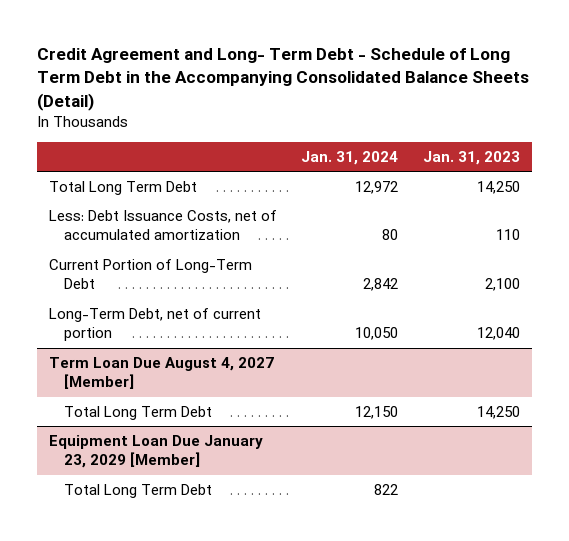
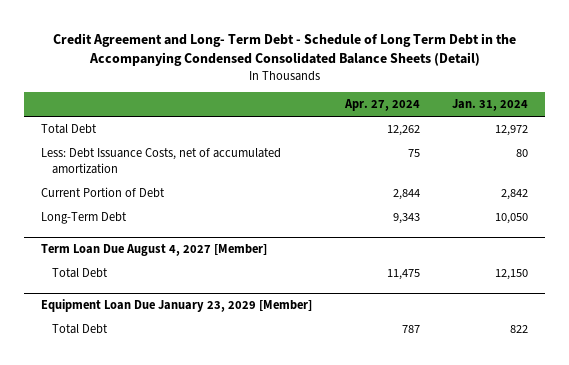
[37,48,530,111] Credit Agreement and Long- Term Debt - Schedule of Long Term Debt in the Accompanying Consolidated Balance Sheets (Detail) -> [52,32,516,66] Credit Agreement and Long- Term Debt - Schedule of Long Term Debt in the Accompanying Condensed Consolidated Balance Sheets (Detail)
[422,150,520,165] Jan. 31, 2023 -> none
none -> [343,99,420,112] Apr. 27, 2024
[49,181,198,196] Total Long Term Debt -> [40,124,97,135] Total Debt
[49,259,253,290] Current Portion of Long-Term Debt -> [40,187,165,199] Current Portion of Debt
[49,308,262,342] Long-Term Debt, net of current portion -> [40,212,127,225] Long-Term Debt
[64,406,213,421] Total Long Term Debt -> [51,268,108,279] Total Debt
[64,484,213,499] Total Long Term Debt -> [51,324,108,335] Total Debt

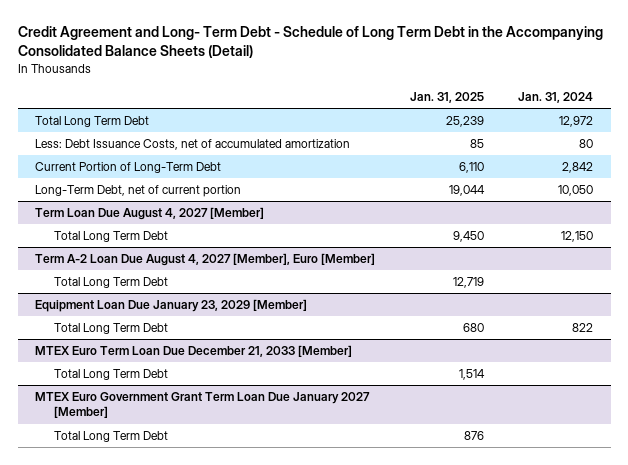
[52,32,516,66] Credit Agreement and Long- Term Debt - Schedule of Long Term Debt in the Accompanying Condensed Consolidated Balance Sheets (Detail) -> [17,25,603,58] Credit Agreement and Long- Term Debt - Schedule of Long Term Debt in the Accompanying Consolidated Balance Sheets (Detail)
[343,99,420,112] Apr. 27, 2024 -> none
none -> [409,91,484,103] Jan. 31, 2025
[40,124,97,135] Total Debt -> [35,116,150,128] Total Long Term Debt
[40,187,165,199] Current Portion of Debt -> [35,162,222,174] Current Portion of Long-Term Debt
[40,212,127,225] Long-Term Debt -> [35,185,242,198] Long-Term Debt, net of current portion
[51,268,108,279] Total Debt -> [53,231,168,243] Total Long Term Debt
none -> [35,253,376,267] Term A-2 Loan Due August 4, 2027 [Member], Euro [Member]
none -> [53,277,168,289] Total Long Term Debt
[51,324,108,335] Total Debt -> [53,323,168,335] Total Long Term Debt
none -> [35,345,353,358] MTEX Euro Term Loan Due December 21, 2033 [Member]
none -> [53,369,168,381] Total Long Term Debt
none -> [35,392,371,419] MTEX Euro Government Grant Term Loan Due January 2027 [Member]
none -> [53,431,168,443] Total Long Term Debt

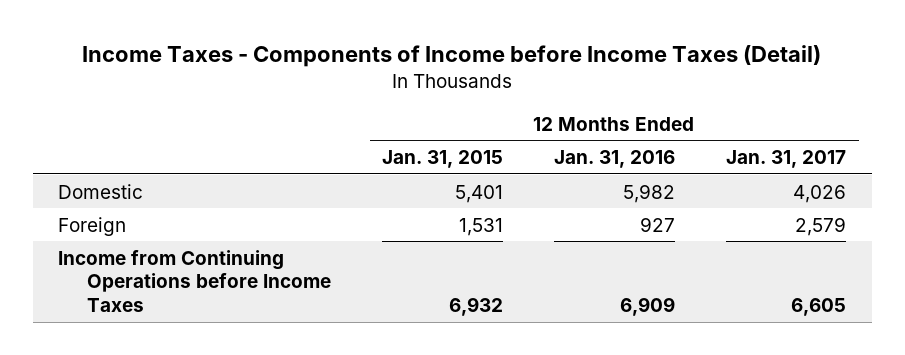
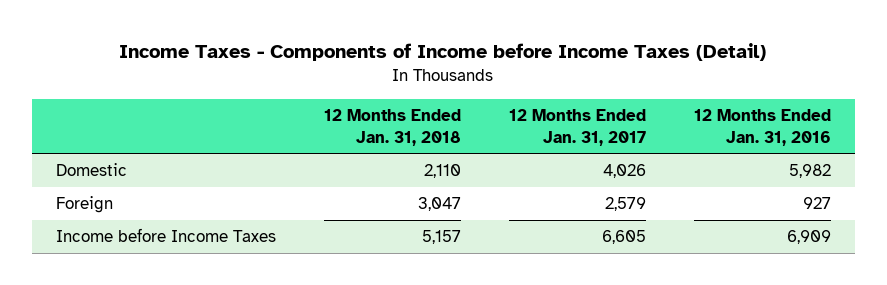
[382,149,504,168] Jan. 31, 2015 -> none
none -> [323,108,461,146] 12 Months Ended Jan. 31, 2018
[58,249,332,313] Income from Continuing Operations before Income Taxes -> [55,228,276,243] Income before Income Taxes

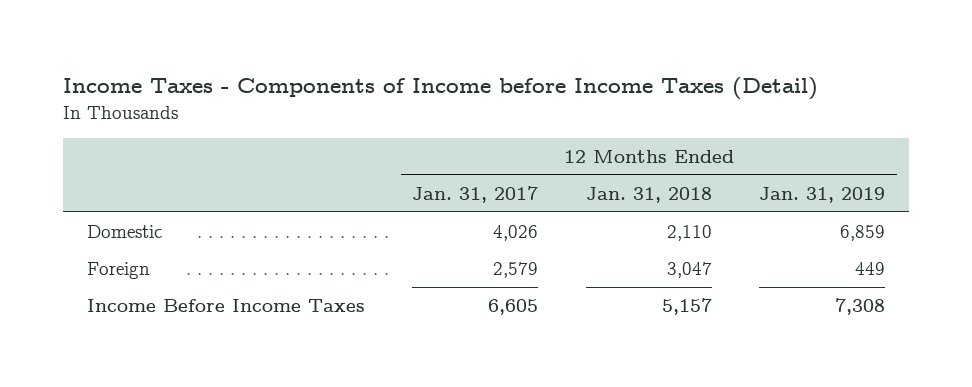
[693,108,831,146] 12 Months Ended Jan. 31, 2016 -> none
none -> [759,186,886,203] Jan. 31, 2019
[55,228,276,243] Income before Income Taxes -> [87,298,366,312] Income Before Income Taxes

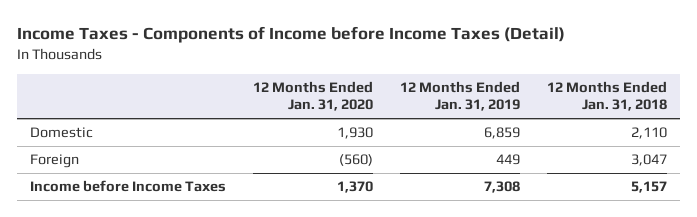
[412,185,539,203] Jan. 31, 2017 -> none
none -> [253,81,374,112] 12 Months Ended Jan. 31, 2020
[87,298,366,312] Income Before Income Taxes -> [30,180,227,193] Income before Income Taxes

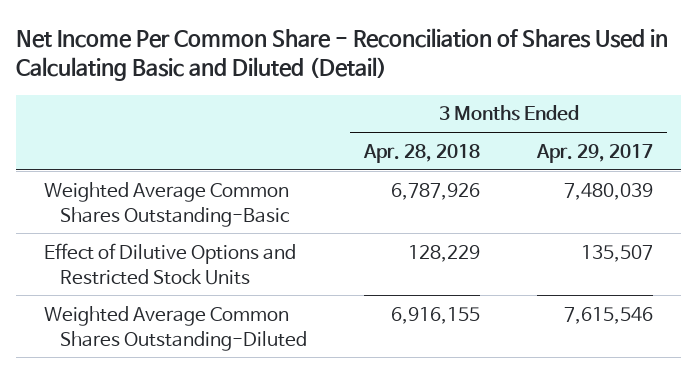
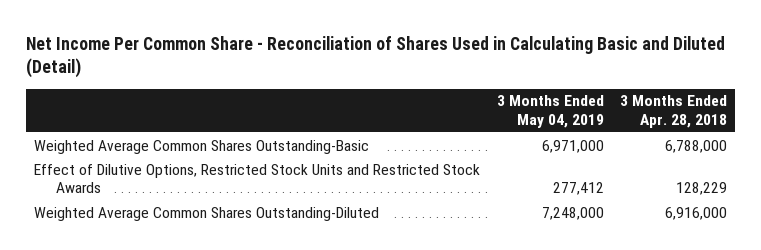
[535,143,653,163] Apr. 29, 2017 -> none
none -> [496,95,604,128] 3 Months Ended May 04, 2019
[391,182,481,200] 6,787,926 -> [665,139,728,153] 6,788,000
[44,242,297,285] Effect of Dilutive Options and Restricted Stock Units -> [34,163,481,194] Effect of Dilutive Options, Restricted Stock Units and Restricted Stock Awards
[391,306,481,324] 6,916,155 -> [665,206,728,220] 6,916,000

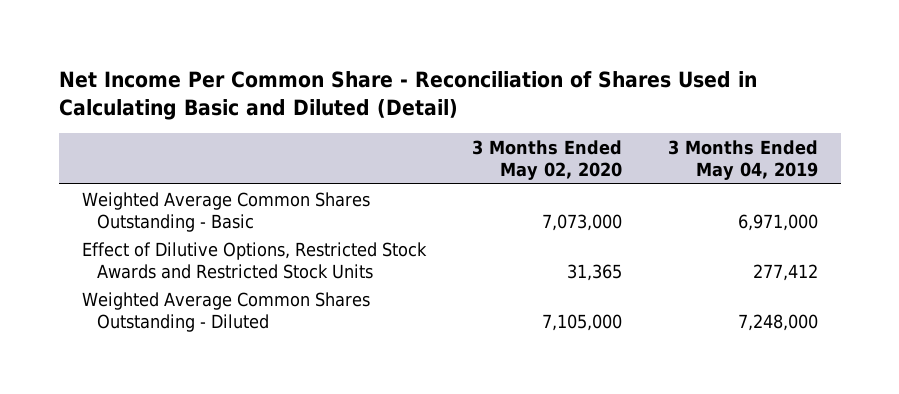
[620,95,728,128] 3 Months Ended Apr. 28, 2018 -> none
none -> [471,140,622,181] 3 Months Ended May 02, 2020
[34,139,370,154] Weighted Average Common Shares Outstanding-Basic -> [81,191,370,232] Weighted Average Common Shares Outstanding - Basic
[34,163,481,194] Effect of Dilutive Options, Restricted Stock Units and Restricted Stock Awards -> [81,241,427,279] Effect of Dilutive Options, Restricted Stock Awards and Restricted Stock Units
[34,206,380,221] Weighted Average Common Shares Outstanding-Diluted -> [81,291,370,332] Weighted Average Common Shares Outstanding - Diluted

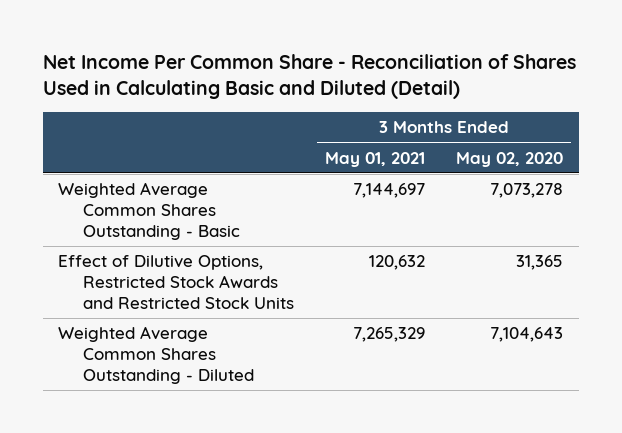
[667,140,818,181] 3 Months Ended May 04, 2019 -> none
none -> [325,151,426,167] May 01, 2021
[541,213,622,231] 7,073,000 -> [490,183,564,199] 7,073,278
[541,313,622,331] 7,105,000 -> [490,327,564,343] 7,104,643

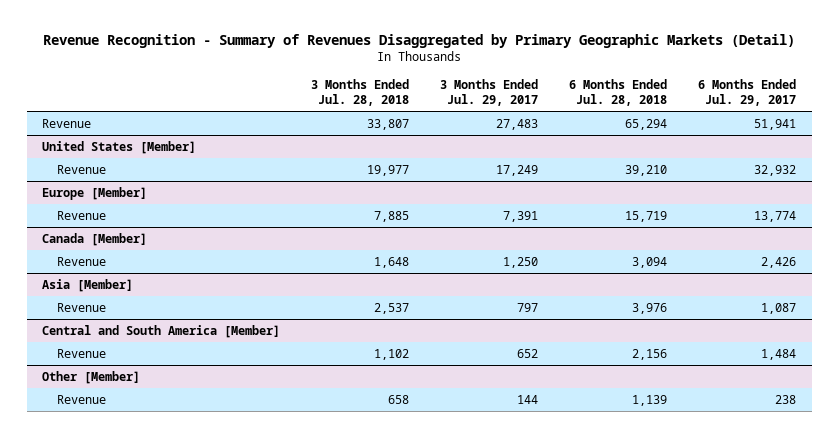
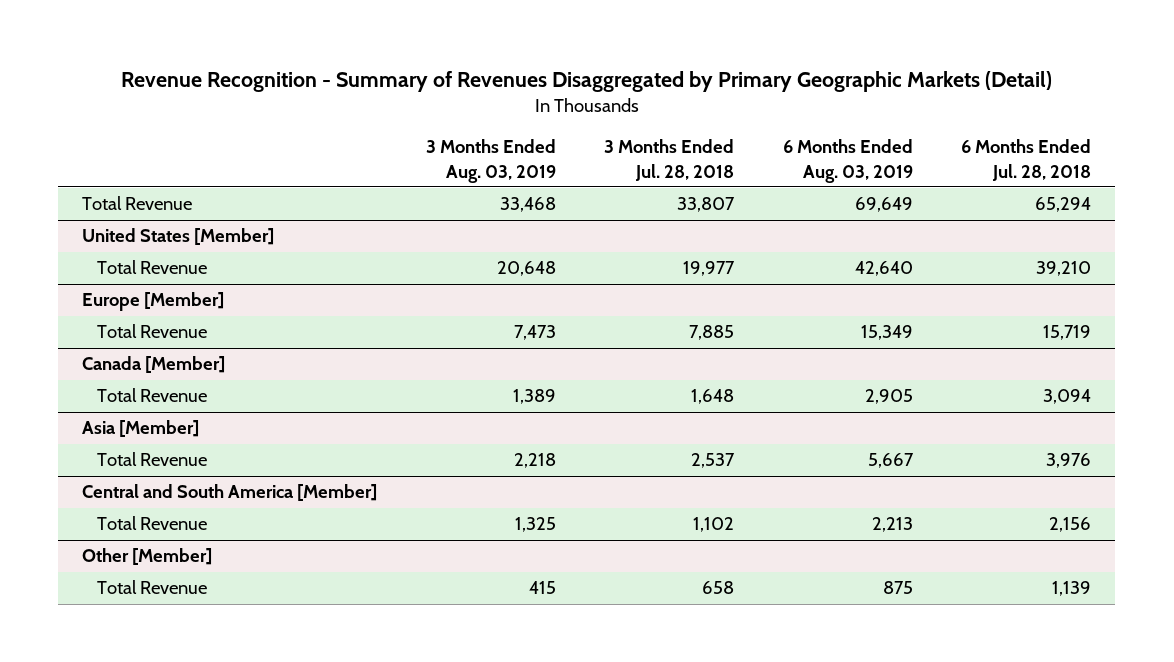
[440,79,539,107] 3 Months Ended Jul. 29, 2017 -> none
[698,79,797,107] 6 Months Ended Jul. 29, 2017 -> none
none -> [425,139,556,183] 3 Months Ended Aug. 03, 2019
none -> [782,139,913,183] 6 Months Ended Aug. 03, 2019
[42,118,92,128] Revenue -> [82,196,193,211] Total Revenue
[56,164,106,174] Revenue -> [97,260,208,275] Total Revenue
[56,210,106,220] Revenue -> [97,324,208,339] Total Revenue
[56,256,106,266] Revenue -> [97,388,208,403] Total Revenue
[56,302,106,312] Revenue -> [97,452,208,467] Total Revenue
[56,348,106,358] Revenue -> [97,516,208,531] Total Revenue
[56,394,106,404] Revenue -> [97,580,208,595] Total Revenue

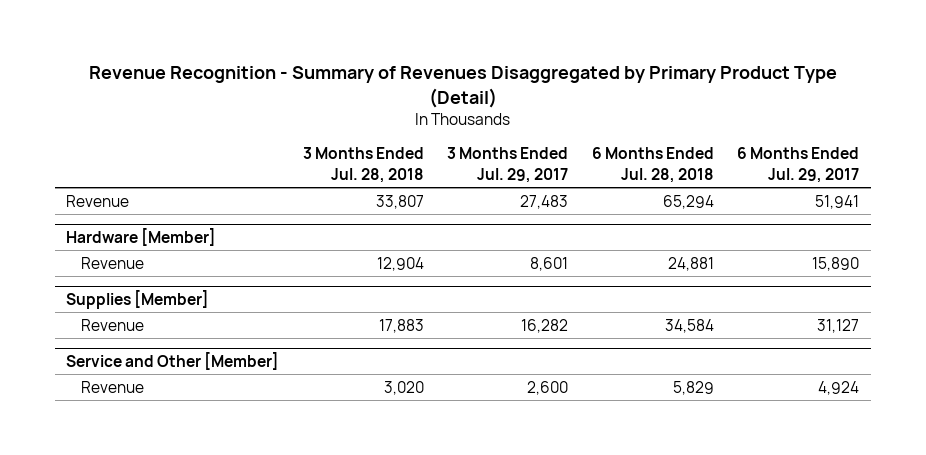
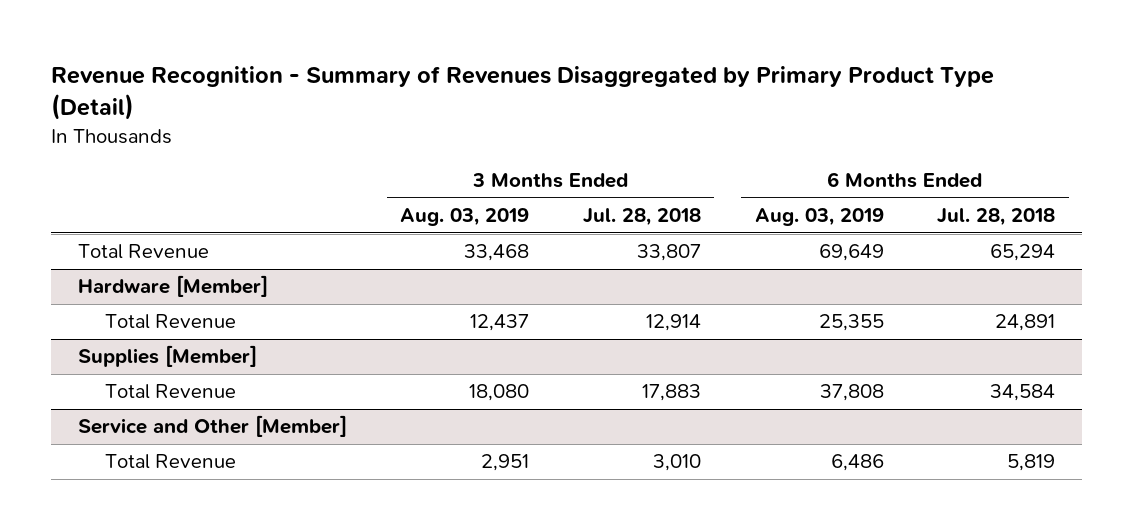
[447,147,569,183] 3 Months Ended Jul. 29, 2017 -> none
[737,147,860,183] 6 Months Ended Jul. 29, 2017 -> none
none -> [400,208,530,227] Aug. 03, 2019
none -> [754,208,884,227] Aug. 03, 2019
[66,194,130,207] Revenue -> [77,244,209,260] Total Revenue
[81,256,145,269] Revenue -> [105,314,237,330] Total Revenue
[376,256,424,271] 12,904 -> [646,314,702,332] 12,914
[667,256,714,271] 24,881 -> [995,314,1056,332] 24,891
[81,318,145,331] Revenue -> [105,384,237,400] Total Revenue
[81,380,145,393] Revenue -> [105,454,237,470] Total Revenue
[383,380,424,395] 3,020 -> [653,454,702,472] 3,010
[672,380,714,395] 5,829 -> [1007,454,1056,472] 5,819

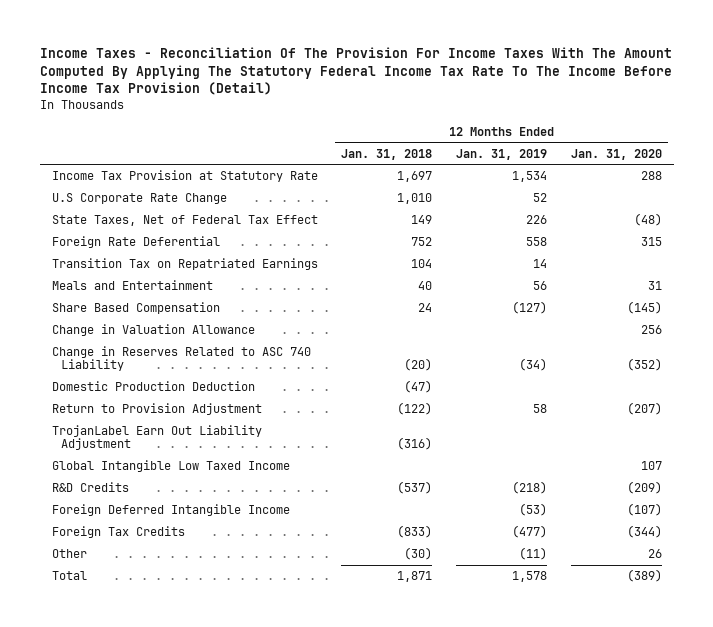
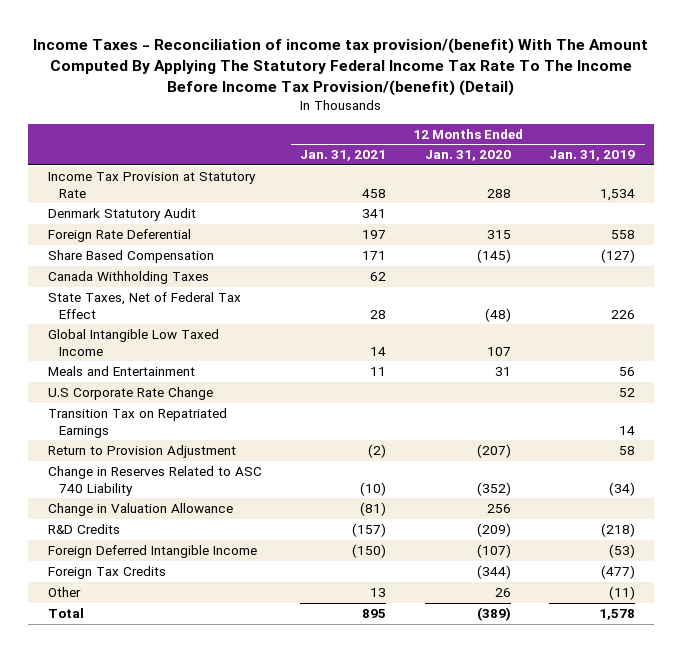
[39,46,672,96] Income Taxes - Reconciliation Of The Provision For Income Taxes With The Amount Computed By Applying The Statutory Federal Income Tax Rate To The Income Before Income Tax Provision (Detail) -> [33,37,649,96] Income Taxes - Reconciliation of income tax provision/(benefit) With The Amount Computed By Applying The Statutory Federal Income Tax Rate To The Income Before Income Tax Provision/(benefit) (Detail)
[341,148,433,160] Jan. 31, 2018 -> none
none -> [300,150,387,162] Jan. 31, 2021
none -> [47,208,196,222] Denmark Statutory Audit
[51,381,255,392] Domestic Production Deduction -> none
[51,425,262,451] TrojanLabel Earn Out Liability Adjustment -> none
none -> [47,271,209,285] Canada Withholding Taxes
[51,215,318,227] State Taxes, Net of Federal Tax Effect -> [47,292,241,319] State Taxes, Net of Federal Tax Effect
[51,280,213,291] Meals and Entertainment -> [47,366,195,377] Meals and Entertainment
[51,193,227,205] U.S Corporate Rate Change -> [47,387,213,401] U.S Corporate Rate Change
[51,258,318,271] Transition Tax on Repatriated Earnings -> [47,408,227,438] Transition Tax on Repatriated Earnings
[51,403,262,416] Return to Provision Adjustment -> [47,445,236,459] Return to Provision Adjustment
[51,346,311,372] Change in Reserves Related to ASC 740 Liability -> [47,466,262,496] Change in Reserves Related to ASC 740 Liability
[51,324,255,337] Change in Valuation Allowance -> [47,503,233,517] Change in Valuation Allowance

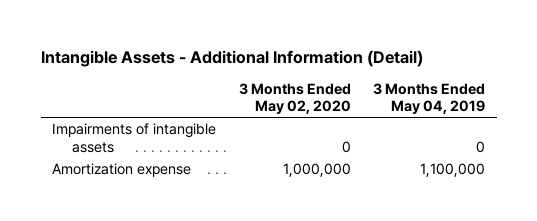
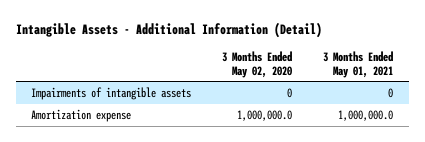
[373,82,486,115] 3 Months Ended May 04, 2019 -> none
none -> [323,50,394,78] 3 Months Ended May 01, 2021
[282,163,351,178] 1,000,000 -> [237,109,293,121] 1,000,000.0

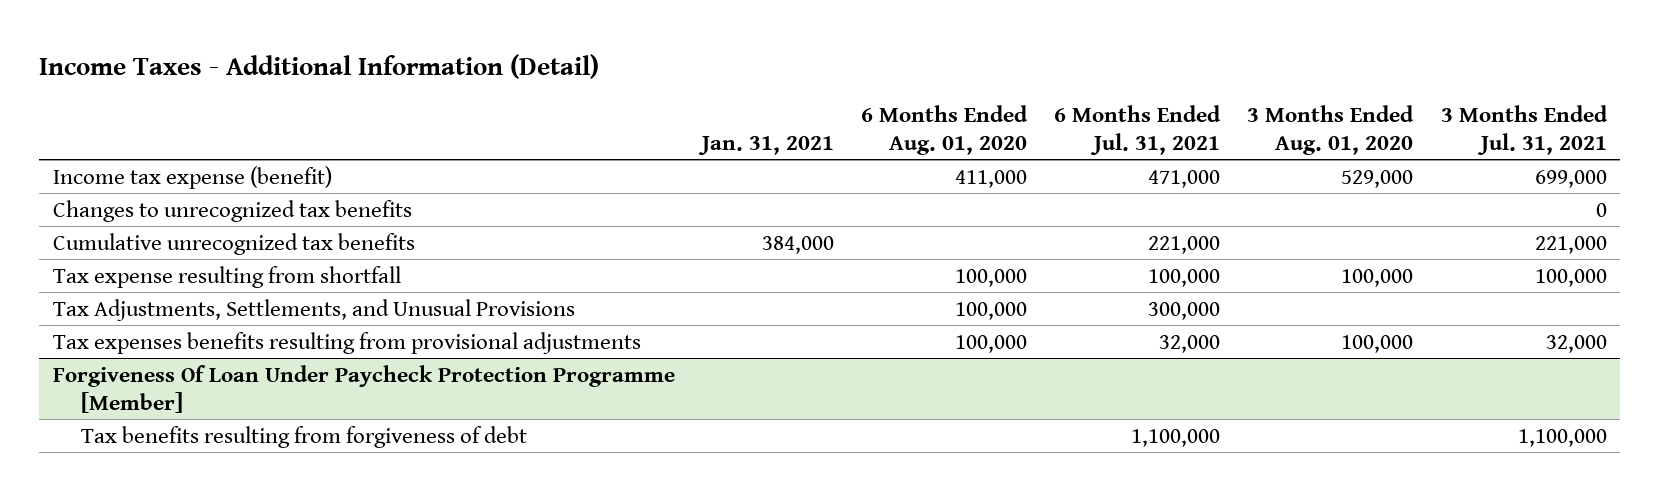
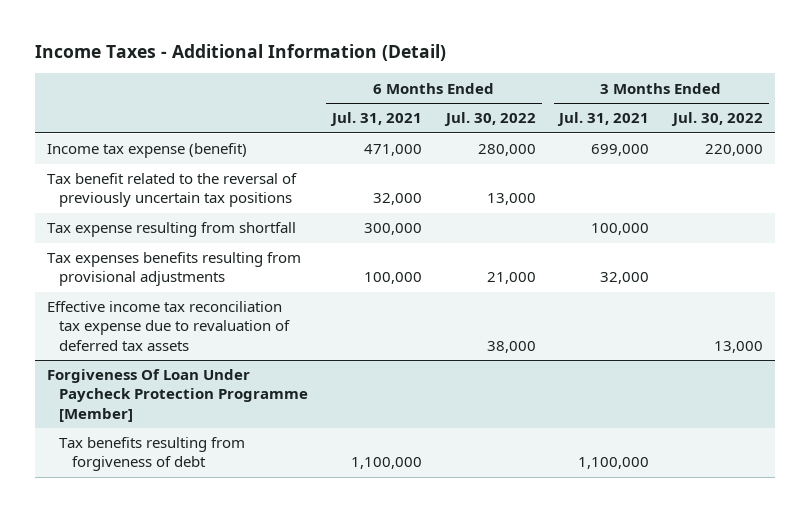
[698,135,835,155] Jan. 31, 2021 -> none
[861,104,1029,155] 6 Months Ended Aug. 01, 2020 -> none
[1247,104,1415,155] 3 Months Ended Aug. 01, 2020 -> none
none -> [443,112,536,127] Jul. 30, 2022
none -> [671,112,764,127] Jul. 30, 2022
[52,199,412,222] Changes to unrecognized tax benefits -> none
[52,232,415,255] Cumulative unrecognized tax benefits -> none
[52,298,575,321] Tax Adjustments, Settlements, and Unusual Provisions -> none
none -> [46,173,297,208] Tax benefit related to the reversal of previously uncertain tax positions
[1148,268,1221,287] 100,000 -> [364,223,423,236] 300,000
[1159,334,1221,353] 32,000 -> [364,272,423,285] 100,000
none -> [46,301,291,351] Effective income tax reconciliation tax expense due to revaluation of deferred tax assets

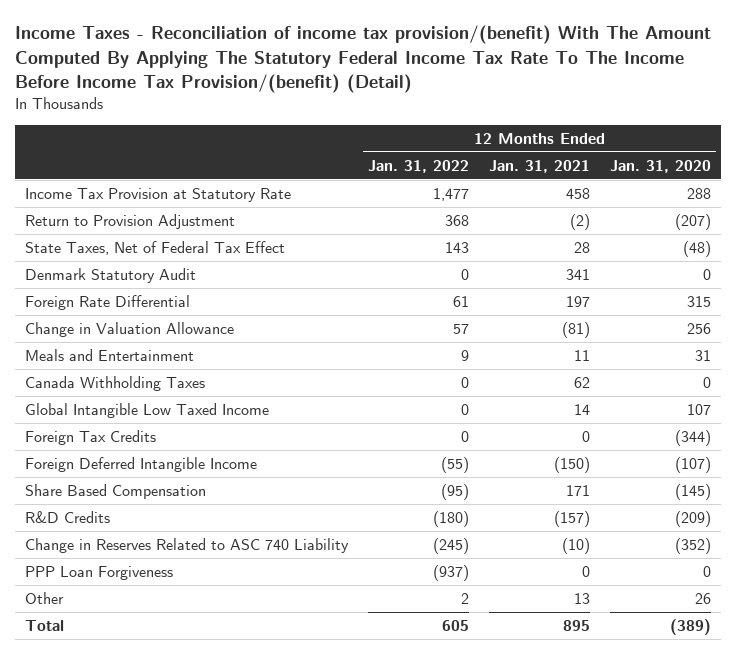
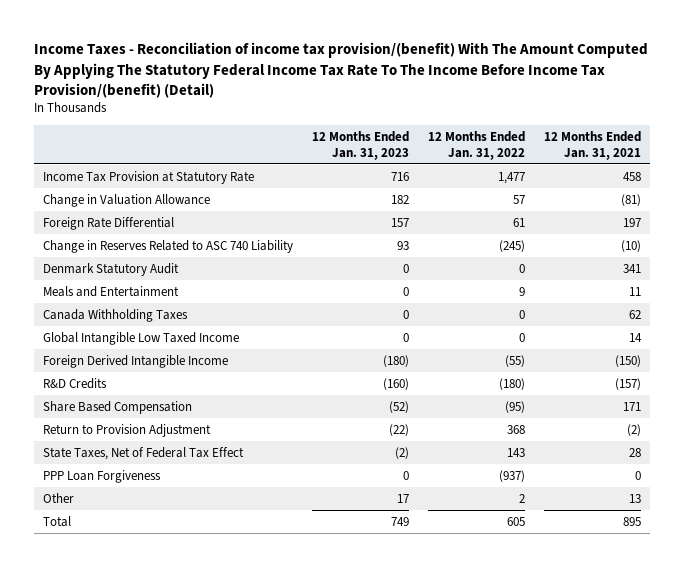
[610,159,712,173] Jan. 31, 2020 -> none
none -> [312,131,410,160] 12 Months Ended Jan. 31, 2023
[25,294,191,310] Foreign Rate Differential -> [43,217,175,231] Foreign Rate Differential
[25,537,350,553] Change in Reserves Related to ASC 740 Liability -> [43,240,294,254] Change in Reserves Related to ASC 740 Liability
[25,267,197,283] Denmark Statutory Audit -> [43,263,180,277] Denmark Statutory Audit
[25,429,157,445] Foreign Tax Credits -> none
[25,456,258,472] Foreign Deferred Intangible Income -> [43,355,229,369] Foreign Derived Intangible Income
[25,483,207,499] Share Based Compensation -> [43,401,193,415] Share Based Compensation
[25,213,236,229] Return to Provision Adjustment -> [43,424,212,438] Return to Provision Adjustment
[25,240,286,255] State Taxes, Net of Federal Tax Effect -> [43,447,245,461] State Taxes, Net of Federal Tax Effect

